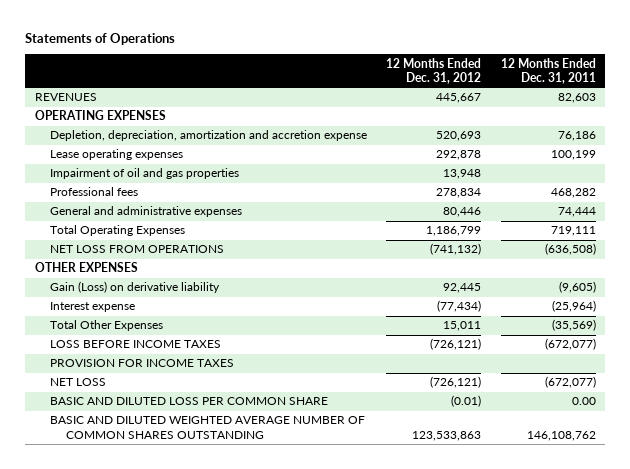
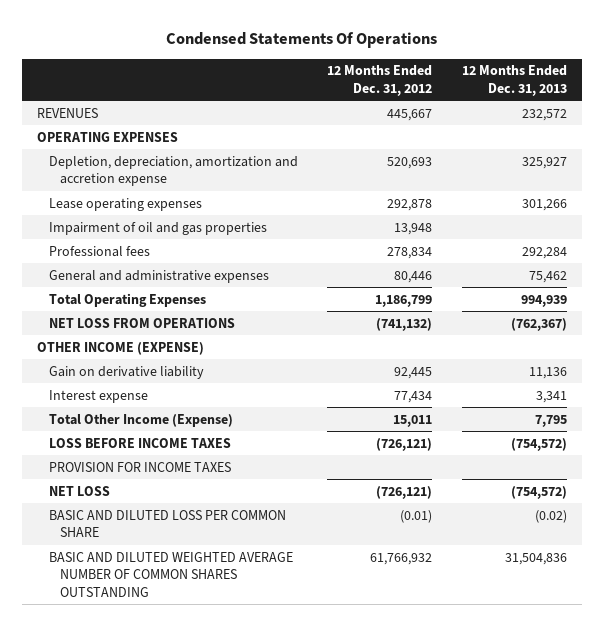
[25,32,176,45] Statements of Operations -> [166,32,438,49] Condensed Statements Of Operations
[500,57,596,85] 12 Months Ended Dec. 31, 2011 -> none
none -> [462,65,568,97] 12 Months Ended Dec. 31, 2013
[34,262,138,273] OTHER EXPENSES -> [37,341,205,355] OTHER INCOME (EXPENSE)
[50,281,221,294] Gain (Loss) on derivative liability -> [48,365,204,379] Gain on derivative liability
[437,300,482,313] (77,434) -> [394,390,433,403] 77,434
[50,320,164,332] Total Other Expenses -> [48,413,233,427] Total Other Income (Expense)
[412,430,482,441] 123,533,863 -> [370,552,433,565] 61,766,932

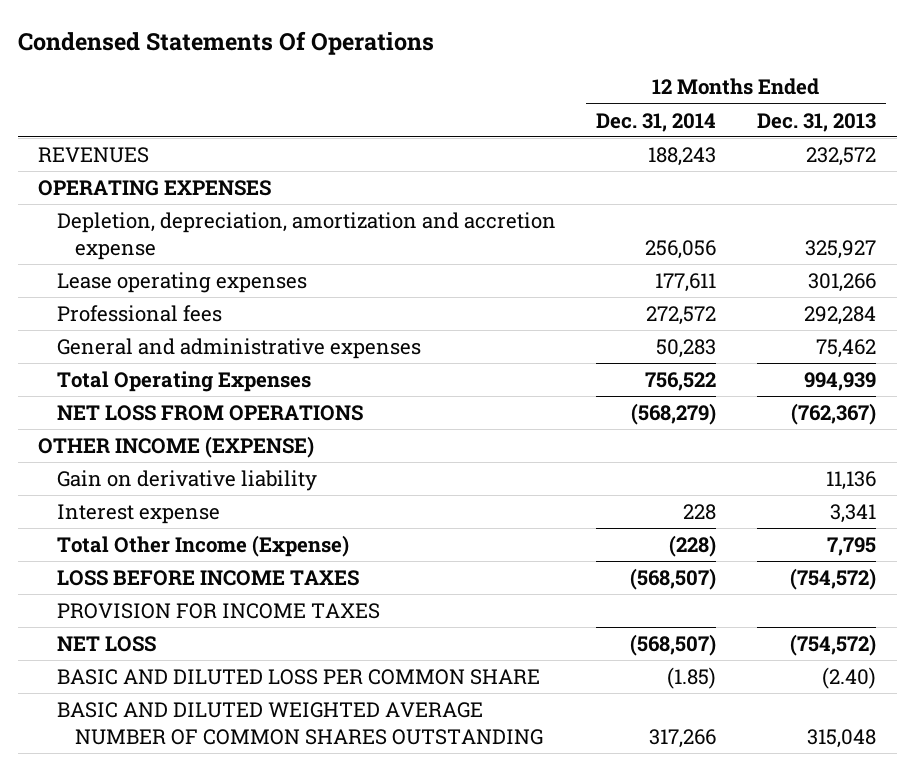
[327,65,433,97] 12 Months Ended Dec. 31, 2012 -> none
none -> [596,112,717,132] Dec. 31, 2014
[48,221,267,235] Impairment of oil and gas properties -> none
[535,509,568,523] (0.02) -> [822,667,877,690] (2.40)
[505,552,568,565] 31,504,836 -> [807,728,877,748] 315,048

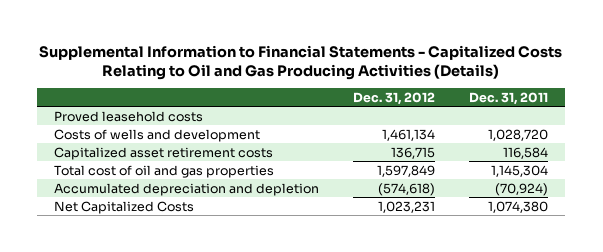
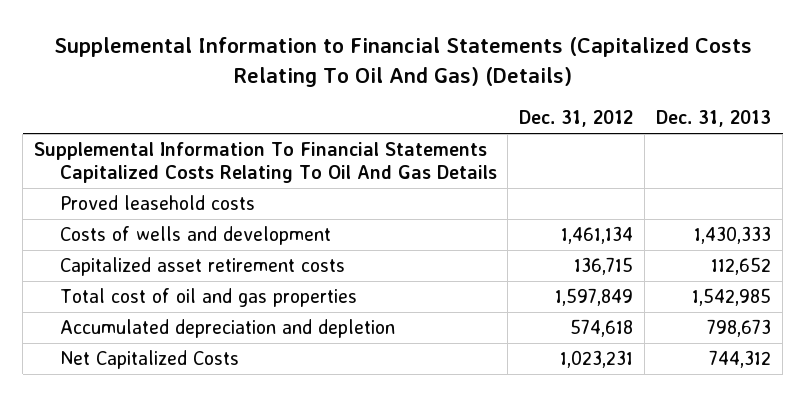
[39,44,563,81] Supplemental Information to Financial Statements - Capitalized Costs Relating to Oil and Gas Producing Activities (Details) -> [53,36,752,87] Supplemental Information to Financial Statements (Capitalized Costs Relating To Oil And Gas) (Details)
[469,91,549,105] Dec. 31, 2011 -> none
none -> [656,110,772,128] Dec. 31, 2013
none -> [34,142,497,183] Supplemental Information To Financial Statements Capitalized Costs Relating To Oil And Gas Details
[378,182,436,196] (574,618) -> [570,319,634,338] 574,618

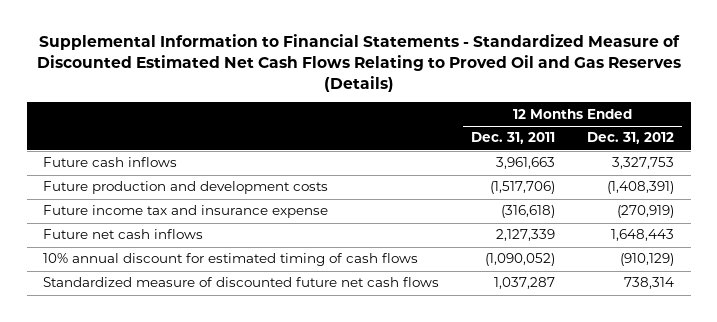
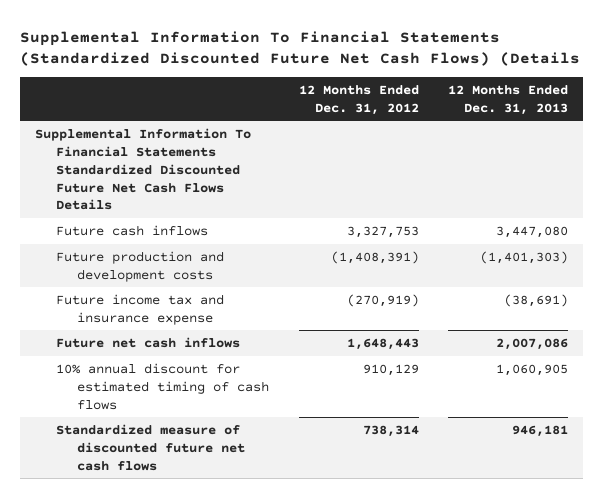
[36,34,681,93] Supplemental Information to Financial Statements - Standardized Measure of Discounted Estimated Net Cash Flows Relating to Proved Oil and Gas Reserves (Details) -> [20,30,581,67] Supplemental Information To Financial Statements (Standardized Discounted Future Net Cash Flows) (Details
[471,132,556,145] Dec. 31, 2011 -> none
none -> [448,84,569,115] 12 Months Ended Dec. 31, 2013
none -> [35,127,252,211] Supplemental Information To Financial Statements Standardized Discounted Future Net Cash Flows Details
[620,253,675,267] (910,129) -> [362,363,419,376] 910,129

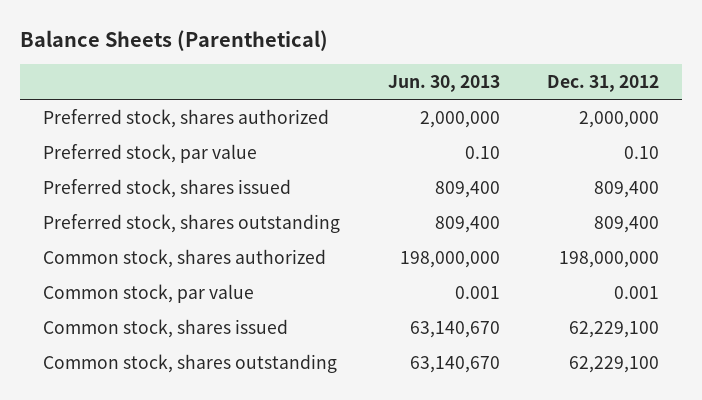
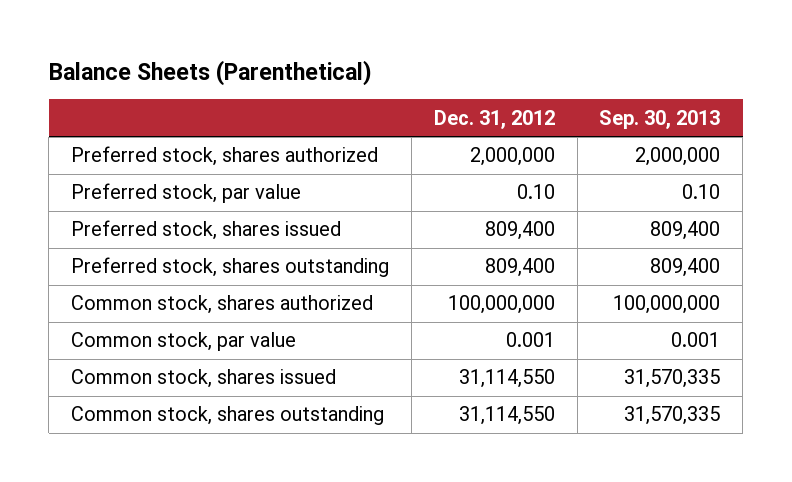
[387,74,500,92] Jun. 30, 2013 -> none
none -> [599,109,721,129] Sep. 30, 2013
[558,250,659,268] 198,000,000 -> [447,295,555,315] 100,000,000
[568,320,659,338] 62,229,100 -> [458,369,555,389] 31,114,550
[568,355,659,373] 62,229,100 -> [458,406,555,426] 31,114,550

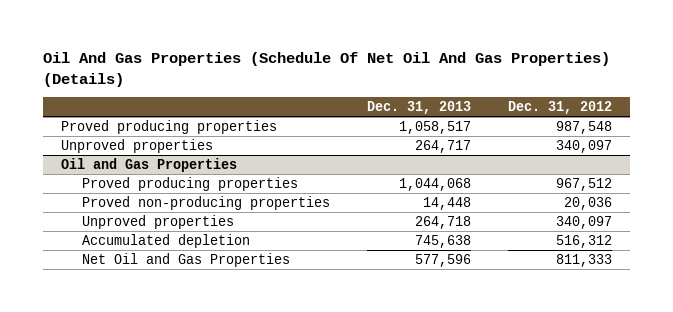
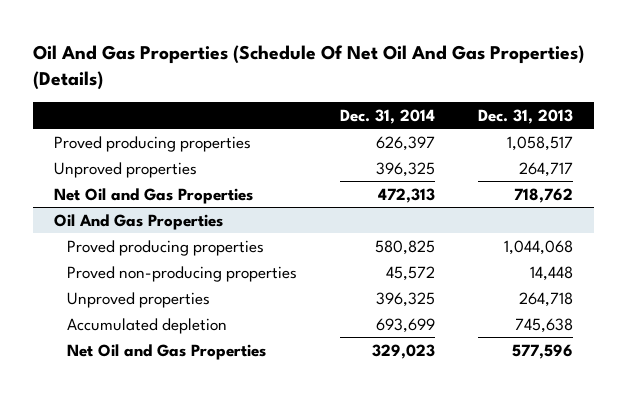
[507,101,612,115] Dec. 31, 2012 -> none
none -> [340,108,436,124] Dec. 31, 2014
none -> [54,187,254,204] Net Oil and Gas Properties
[61,157,238,172] Oil and Gas Properties -> [54,213,224,230] Oil And Gas Properties

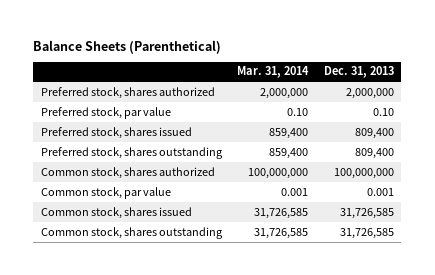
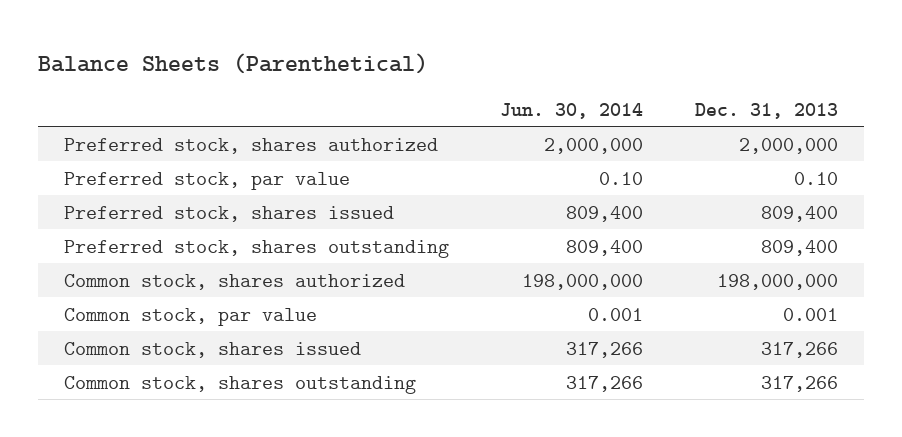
[237,66,310,79] Mar. 31, 2014 -> none
none -> [500,102,644,119] Jun. 30, 2014
[333,167,394,179] 100,000,000 -> [717,273,839,290] 198,000,000
[339,207,394,219] 31,726,585 -> [761,341,839,358] 317,266
[339,227,394,239] 31,726,585 -> [761,375,839,392] 317,266

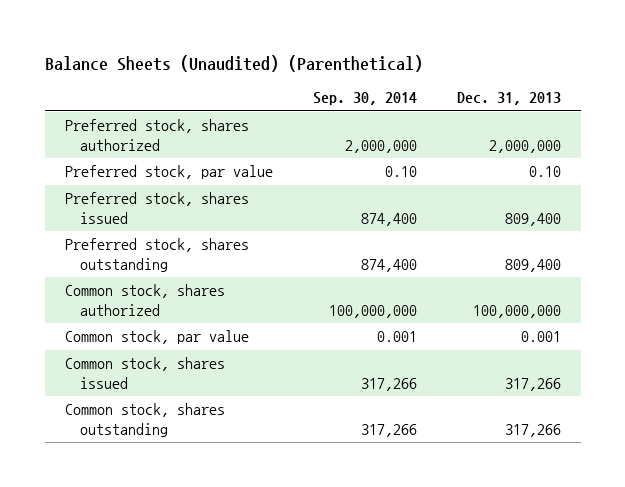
[37,52,428,74] Balance Sheets (Parenthetical) -> [44,54,423,72] Balance Sheets (Unaudited) (Parenthetical)
[500,102,644,119] Jun. 30, 2014 -> none
none -> [312,92,417,106] Sep. 30, 2014
[717,273,839,290] 198,000,000 -> [472,304,561,318] 100,000,000

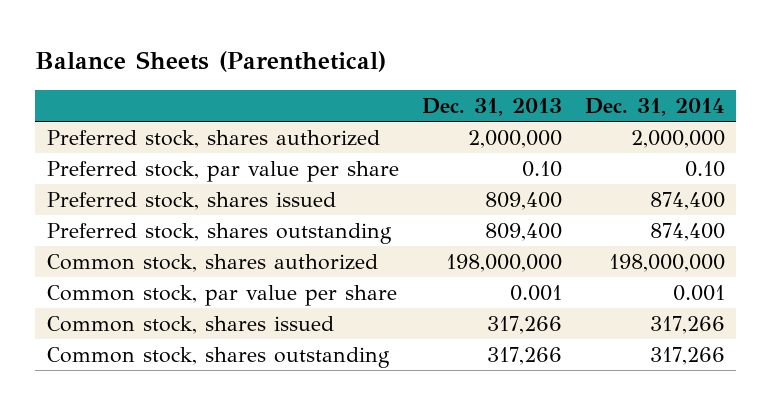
[44,54,423,72] Balance Sheets (Unaudited) (Parenthetical) -> [35,50,387,72] Balance Sheets (Parenthetical)
[312,92,417,106] Sep. 30, 2014 -> none
none -> [584,98,725,117] Dec. 31, 2014
[64,165,273,180] Preferred stock, par value -> [46,160,399,182] Preferred stock, par value per share
[472,304,561,318] 100,000,000 -> [445,253,562,272] 198,000,000
[64,330,249,345] Common stock, par value -> [46,284,397,306] Common stock, par value per share

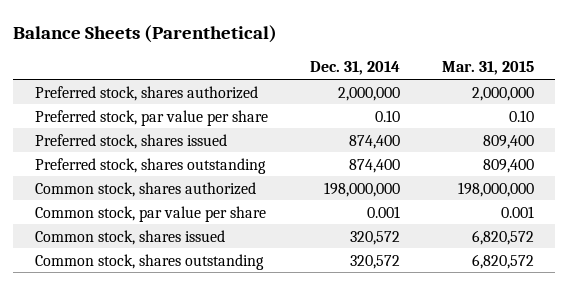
[421,98,562,117] Dec. 31, 2013 -> none
none -> [441,61,534,76] Mar. 31, 2015
[649,315,725,334] 317,266 -> [349,230,400,245] 320,572
[649,346,725,365] 317,266 -> [349,254,400,269] 320,572

